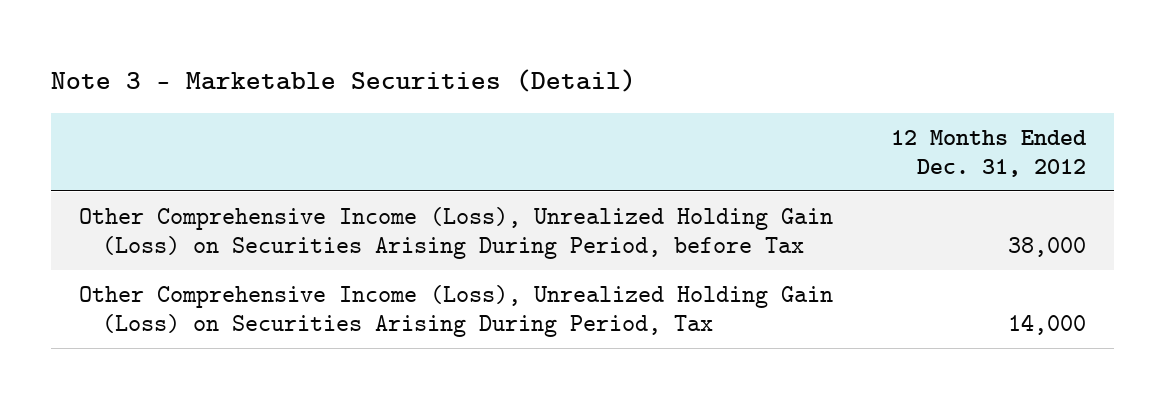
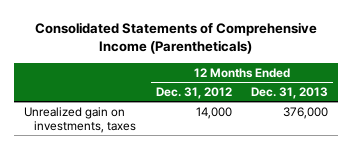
[50,68,636,92] Note 3 - Marketable Securities (Detail) -> [34,21,317,55] Consolidated Statements of Comprehensive Income (Parentheticals)
none -> [250,86,328,99] Dec. 31, 2013
[79,206,834,259] Other Comprehensive Income (Loss), Unrealized Holding Gain (Loss) on Securities Arising During Period, before Tax -> none
[79,284,834,337] Other Comprehensive Income (Loss), Unrealized Holding Gain (Loss) on Securities Arising During Period, Tax -> [23,106,137,134] Unrealized gain on investments, taxes

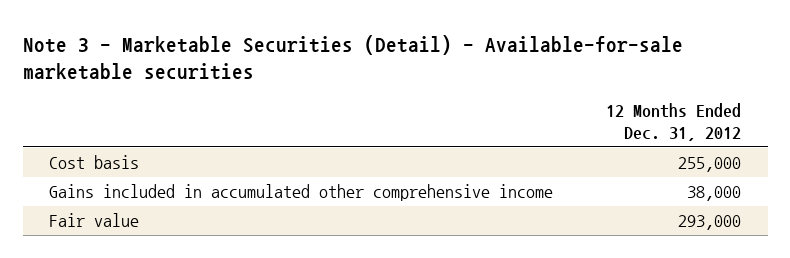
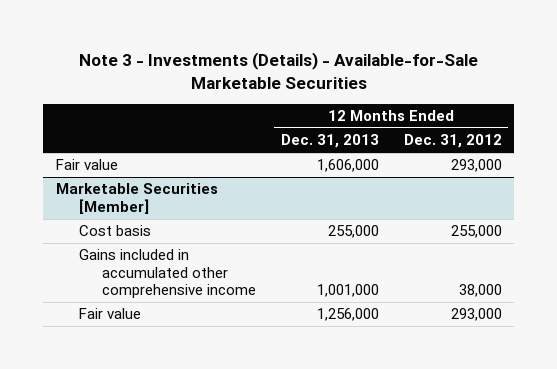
[22,34,683,81] Note 3 - Marketable Securities (Detail) - Available-for-sale marketable securities -> [78,52,478,90] Note 3 - Investments (Details) - Available-for-Sale Marketable Securities
none -> [280,134,379,149] Dec. 31, 2013
none -> [55,159,118,171] Fair value
none -> [55,183,218,214] Marketable Securities [Member]

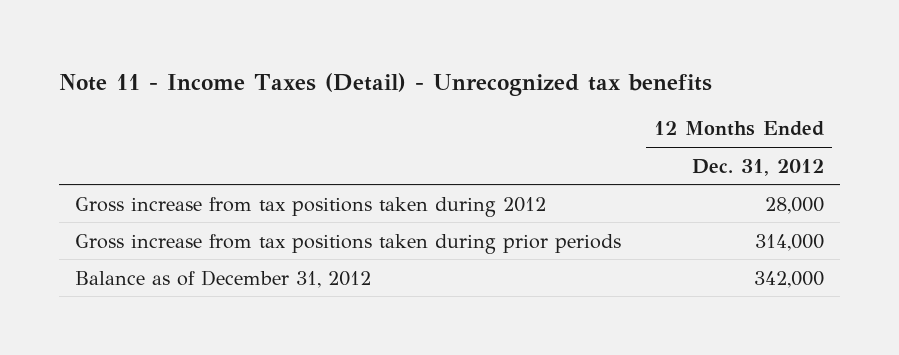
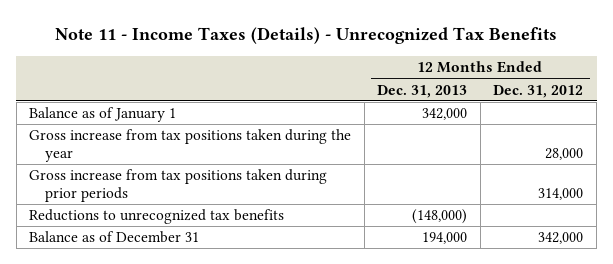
[58,72,712,96] Note 11 - Income Taxes (Detail) - Unrecognized tax benefits -> [55,27,558,45] Note 11 - Income Taxes (Details) - Unrecognized Tax Benefits
none -> [377,84,468,98] Dec. 31, 2013
none -> [29,107,177,123] Balance as of January 1
[75,196,547,217] Gross increase from tax positions taken during 2012 -> [29,129,352,163] Gross increase from tax positions taken during the year
none -> [29,209,285,225] Reductions to unrecognized tax benefits
[75,269,372,288] Balance as of December 31, 2012 -> [29,231,200,244] Balance as of December 31

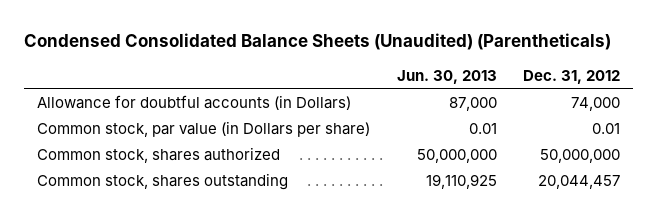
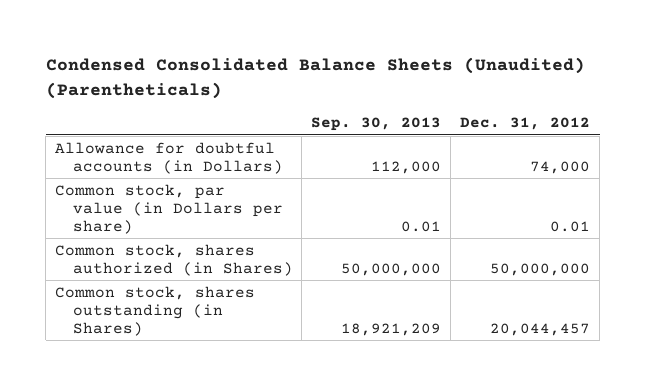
[396,69,497,84] Jun. 30, 2013 -> none
none -> [311,117,442,132] Sep. 30, 2013
[37,146,281,163] Common stock, shares authorized -> [55,243,293,276] Common stock, shares authorized (in Shares)
[37,172,289,190] Common stock, shares outstanding -> [55,285,256,337] Common stock, shares outstanding (in Shares)

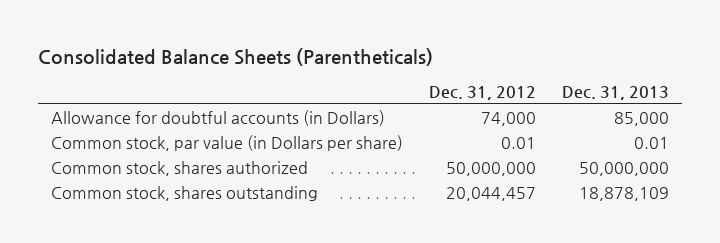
[45,57,585,99] Condensed Consolidated Balance Sheets (Unaudited) (Parentheticals) -> [38,48,434,67] Consolidated Balance Sheets (Parentheticals)
[311,117,442,132] Sep. 30, 2013 -> none
none -> [561,85,669,100] Dec. 31, 2013
[55,243,293,276] Common stock, shares authorized (in Shares) -> [51,160,309,176] Common stock, shares authorized
[55,285,256,337] Common stock, shares outstanding (in Shares) -> [51,185,319,201] Common stock, shares outstanding

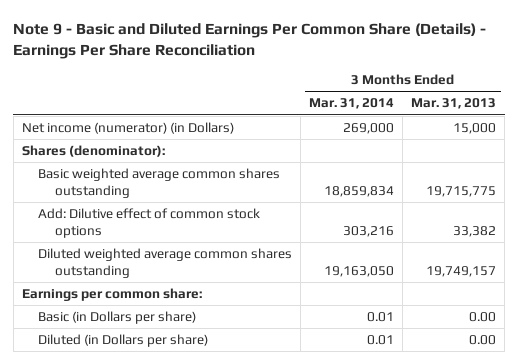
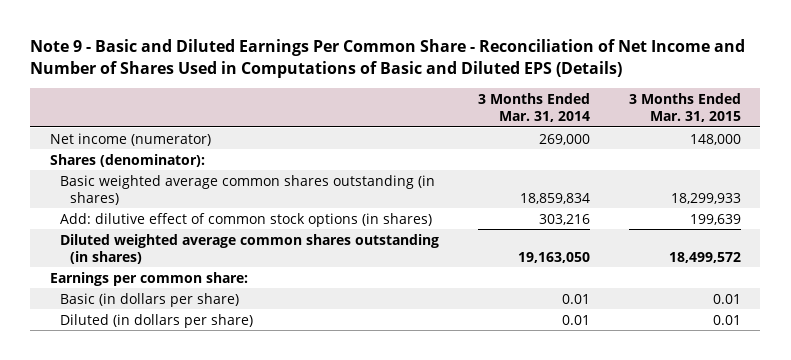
[13,23,487,59] Note 9 - Basic and Diluted Earnings Per Common Share (Details) - Earnings Per Share Reconciliation -> [30,39,746,79] Note 9 - Basic and Diluted Earnings Per Common Share - Reconciliation of Net Income and Number of Shares Used in Computations of Basic and Diluted EPS (Details)
[411,98,497,110] Mar. 31, 2013 -> none
none -> [628,93,741,123] 3 Months Ended Mar. 31, 2015
[21,121,234,134] Net income (numerator) (in Dollars) -> [49,132,211,146] Net income (numerator)
[38,167,281,198] Basic weighted average common shares outstanding -> [60,174,436,205] Basic weighted average common shares outstanding (in shares)
[38,207,261,238] Add: Dilutive effect of common stock options -> [60,212,433,227] Add: dilutive effect of common stock options (in shares)
[38,247,293,278] Diluted weighted average common shares outstanding -> [60,233,440,264] Diluted weighted average common shares outstanding (in shares)
[38,310,197,324] Basic (in Dollars per share) -> [60,292,240,307] Basic (in dollars per share)
[38,333,209,347] Diluted (in Dollars per share) -> [60,313,254,328] Diluted (in dollars per share)

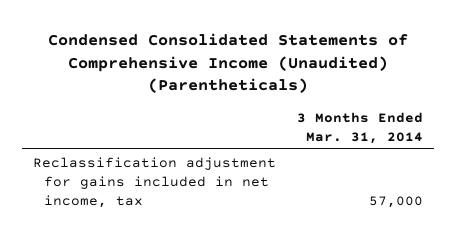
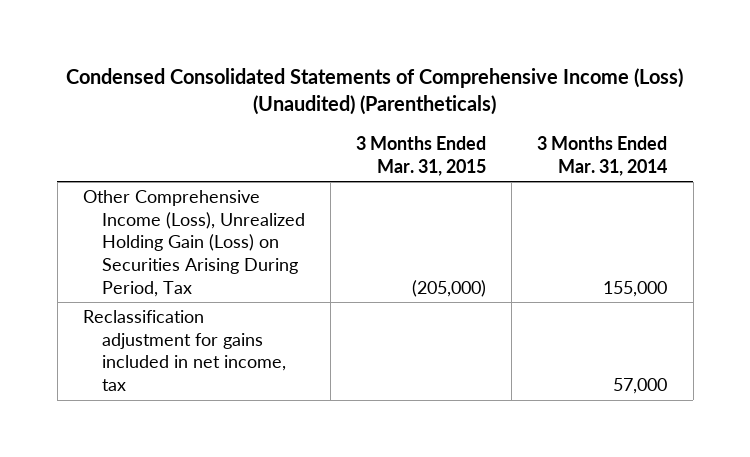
[48,32,409,94] Condensed Consolidated Statements of Comprehensive Income (Unaudited) (Parentheticals) -> [66,68,684,116] Condensed Consolidated Statements of Comprehensive Income (Loss) (Unaudited) (Parentheticals)
none -> [356,135,487,176] 3 Months Ended Mar. 31, 2015
none -> [82,190,306,297] Other Comprehensive Income (Loss), Unrealized Holding Gain (Loss) on Securities Arising During Period, Tax

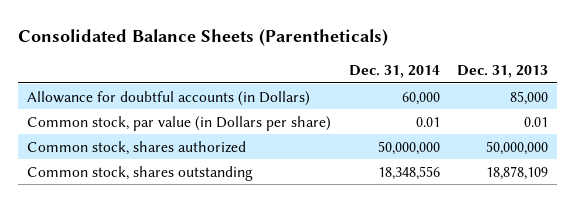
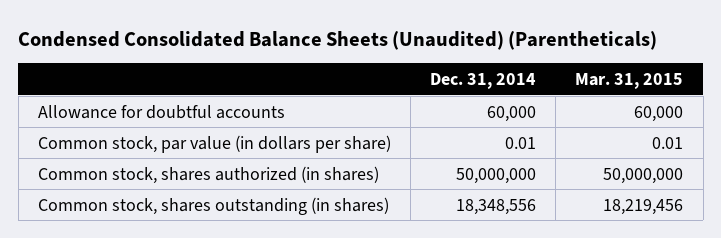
[17,28,388,46] Consolidated Balance Sheets (Parentheticals) -> [18,30,658,50] Condensed Consolidated Balance Sheets (Unaudited) (Parentheticals)
[457,64,549,78] Dec. 31, 2013 -> none
none -> [575,73,684,90] Mar. 31, 2015
[26,90,310,106] Allowance for doubtful accounts (in Dollars) -> [37,104,285,119] Allowance for doubtful accounts
[26,115,331,131] Common stock, par value (in Dollars per share) -> [37,134,391,153] Common stock, par value (in dollars per share)
[26,140,246,155] Common stock, shares authorized -> [37,165,379,184] Common stock, shares authorized (in shares)
[26,165,253,181] Common stock, shares outstanding -> [37,196,389,215] Common stock, shares outstanding (in shares)

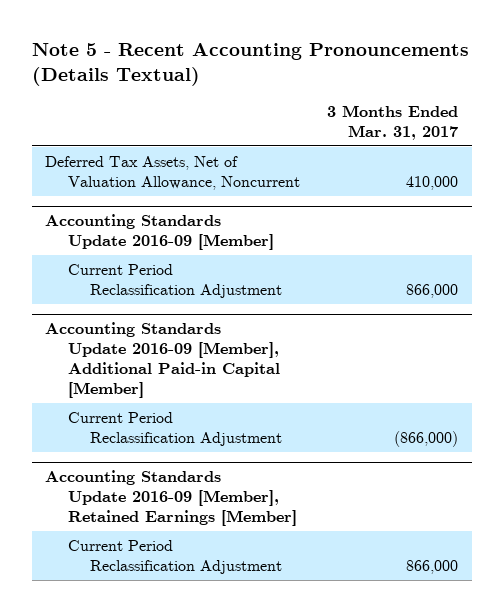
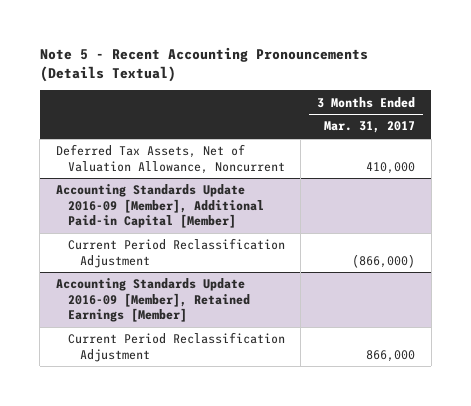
[45,213,274,250] Accounting Standards Update 2016-09 [Member] -> none
[67,263,283,298] Current Period Reclassification Adjustment -> none

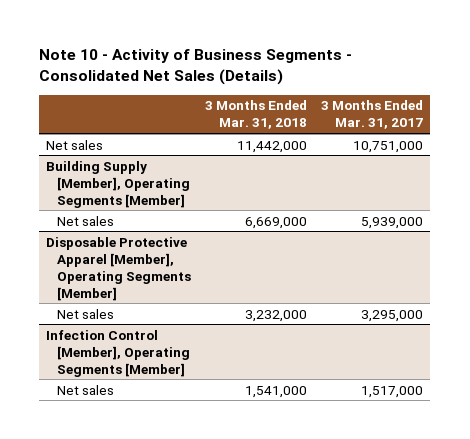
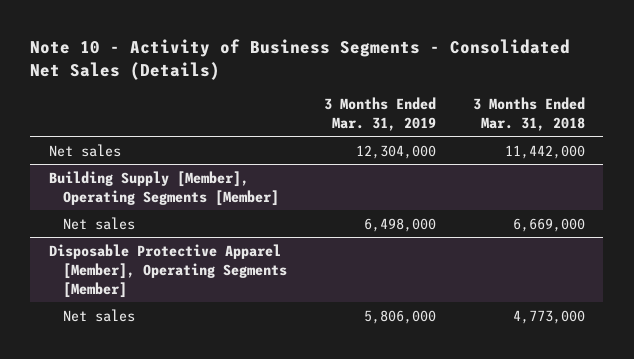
[321,100,424,130] 3 Months Ended Mar. 31, 2017 -> none
none -> [324,97,437,131] 3 Months Ended Mar. 31, 2019
[46,329,191,377] Infection Control [Member], Operating Segments [Member] -> none
[57,384,115,395] Net sales -> none
[245,309,308,322] 3,232,000 -> [512,309,585,324] 4,773,000

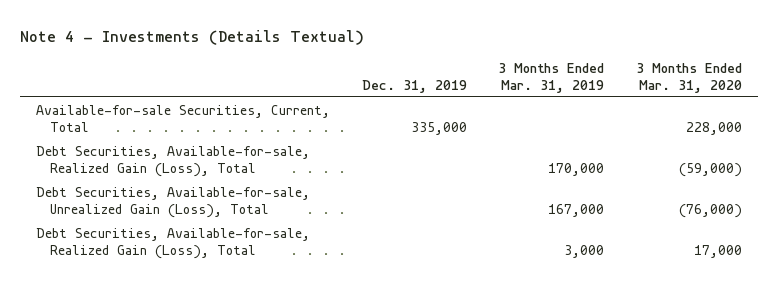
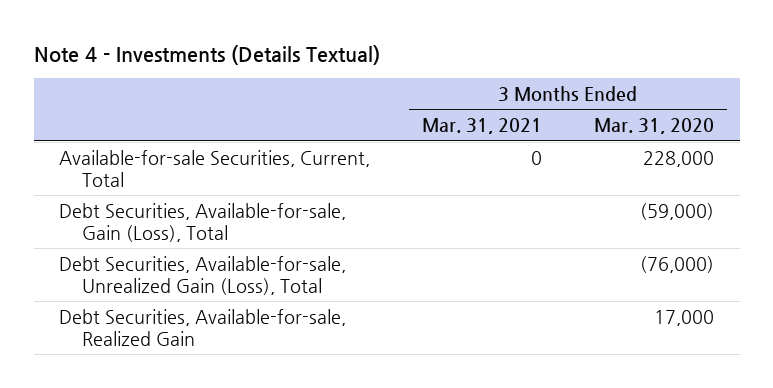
[361,79,467,93] Dec. 31, 2019 -> none
[498,62,605,93] 3 Months Ended Mar. 31, 2019 -> none
none -> [422,117,543,134] Mar. 31, 2021
[35,145,310,177] Debt Securities, Available-for-sale, Realized Gain (Loss), Total -> [59,202,347,242] Debt Securities, Available-for-sale, Gain (Loss), Total
[35,227,310,259] Debt Securities, Available-for-sale, Realized Gain (Loss), Total -> [59,308,347,346] Debt Securities, Available-for-sale, Realized Gain

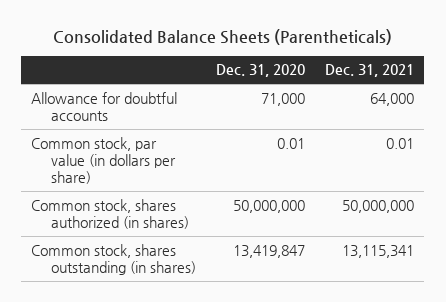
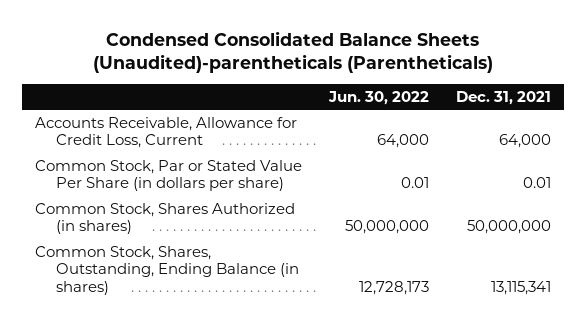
[52,29,392,46] Consolidated Balance Sheets (Parentheticals) -> [93,30,494,74] Condensed Consolidated Balance Sheets (Unaudited)-parentheticals (Parentheticals)
[216,64,306,78] Dec. 31, 2020 -> none
none -> [328,91,430,106] Jun. 30, 2022
[31,91,178,121] Allowance for doubtful accounts -> [35,116,298,149] Accounts Receivable, Allowance for Credit Loss, Current
[31,136,177,185] Common stock, par value (in dollars per share) -> [35,159,303,192] Common Stock, Par or Stated Value Per Share (in dollars per share)
[31,198,190,229] Common stock, shares authorized (in shares) -> [35,202,296,235] Common Stock, Shares Authorized (in shares)
[31,243,197,275] Common stock, shares outstanding (in shares) -> [35,245,299,296] Common Stock, Shares, Outstanding, Ending Balance (in shares)

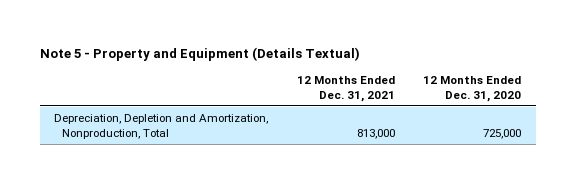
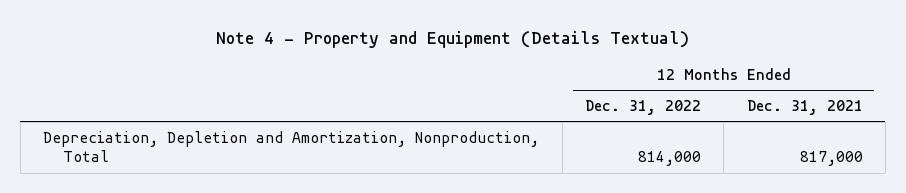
[39,46,360,61] Note 5 - Property and Equipment (Details Textual) -> [215,31,689,49] Note 4 - Property and Equipment (Details Textual)
[423,76,522,102] 12 Months Ended Dec. 31, 2020 -> none
none -> [584,100,701,116] Dec. 31, 2022
[356,128,395,139] 813,000 -> [799,151,863,167] 817,000

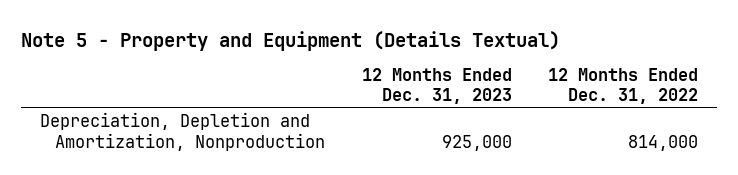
[215,31,689,49] Note 4 - Property and Equipment (Details Textual) -> [21,30,561,51] Note 5 - Property and Equipment (Details Textual)
[746,100,863,116] Dec. 31, 2021 -> none
none -> [361,68,512,105] 12 Months Ended Dec. 31, 2023
[43,130,540,163] Depreciation, Depletion and Amortization, Nonproduction, Total -> [39,112,325,151] Depreciation, Depletion and Amortization, Nonproduction

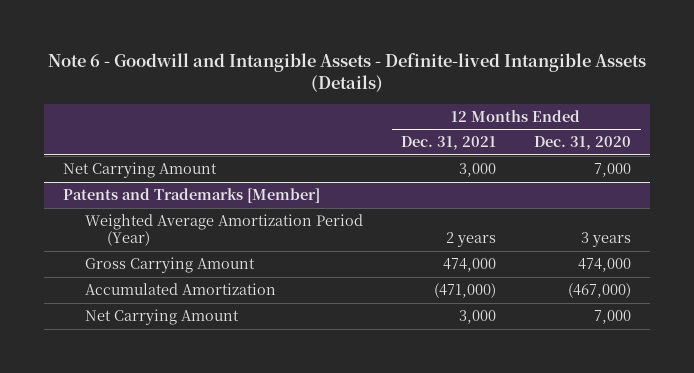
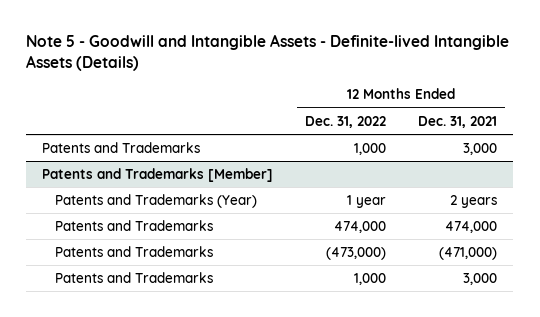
[48,52,647,93] Note 6 - Goodwill and Intangible Assets - Definite-lived Intangible Assets (Details) -> [26,34,510,71] Note 5 - Goodwill and Intangible Assets - Definite-lived Intangible Assets (Details)
[534,136,632,151] Dec. 31, 2020 -> none
none -> [305,115,387,128] Dec. 31, 2022
[63,162,218,179] Net Carrying Amount -> [42,141,201,153] Patents and Trademarks
[85,214,364,247] Weighted Average Amortization Period (Year) -> [55,193,258,208] Patents and Trademarks (Year)
[85,257,256,274] Gross Carrying Amount -> [55,219,214,231] Patents and Trademarks
[85,283,277,296] Accumulated Amortization -> [55,245,214,257] Patents and Trademarks
[85,309,240,326] Net Carrying Amount -> [55,271,214,283] Patents and Trademarks

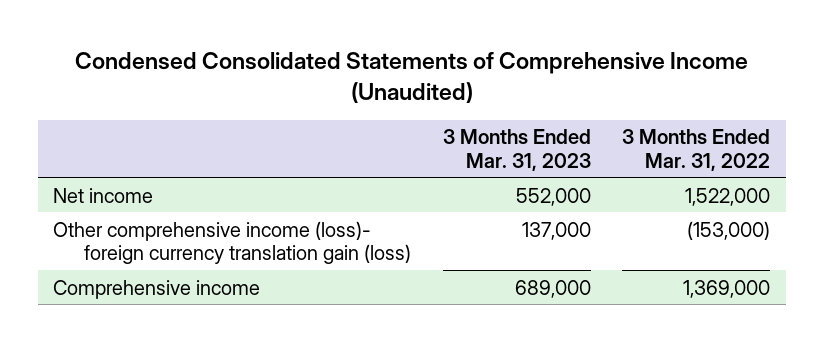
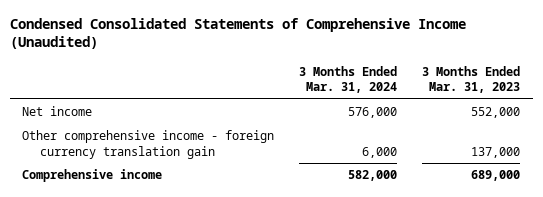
[622,129,771,171] 3 Months Ended Mar. 31, 2022 -> none
none -> [299,65,398,94] 3 Months Ended Mar. 31, 2024
[53,220,412,264] Other comprehensive income (loss)- foreign currency translation gain (loss) -> [22,130,275,159] Other comprehensive income - foreign currency translation gain

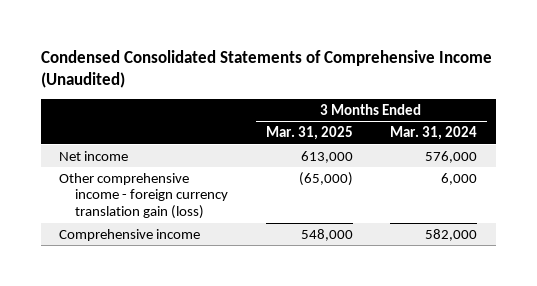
[422,65,521,94] 3 Months Ended Mar. 31, 2023 -> none
none -> [265,126,353,141] Mar. 31, 2025
[22,130,275,159] Other comprehensive income - foreign currency translation gain -> [59,172,228,220] Other comprehensive income - foreign currency translation gain (loss)

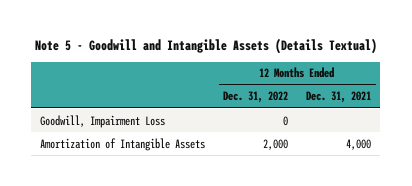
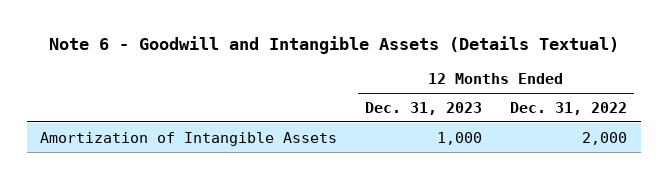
[34,37,377,54] Note 5 - Goodwill and Intangible Assets (Details Textual) -> [48,35,619,54] Note 6 - Goodwill and Intangible Assets (Details Textual)
[306,91,372,104] Dec. 31, 2021 -> none
none -> [365,101,483,115] Dec. 31, 2023
[40,114,166,128] Goodwill, Impairment Loss -> none

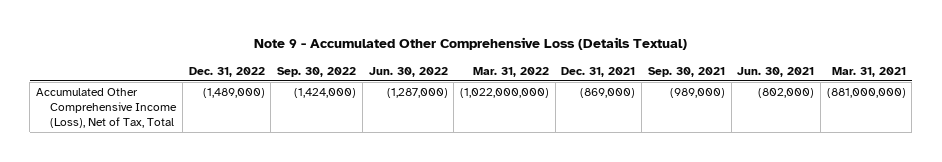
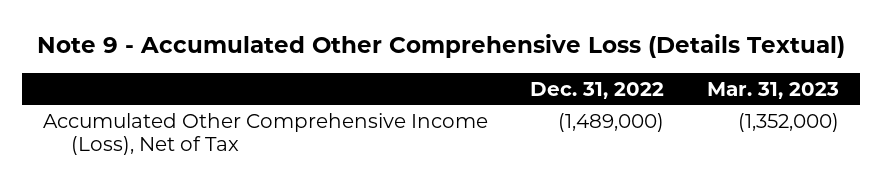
[277,66,357,77] Sep. 30, 2022 -> none
[368,66,448,77] Jun. 30, 2022 -> none
[473,66,550,77] Mar. 31, 2022 -> none
[561,66,636,77] Dec. 31, 2021 -> none
[647,66,725,77] Sep. 30, 2021 -> none
[737,66,815,77] Jun. 30, 2021 -> none
[831,66,906,77] Mar. 31, 2021 -> none
none -> [706,81,839,99] Mar. 31, 2023
[36,88,178,128] Accumulated Other Comprehensive Income (Loss), Net of Tax, Total -> [42,112,488,156] Accumulated Other Comprehensive Income (Loss), Net of Tax

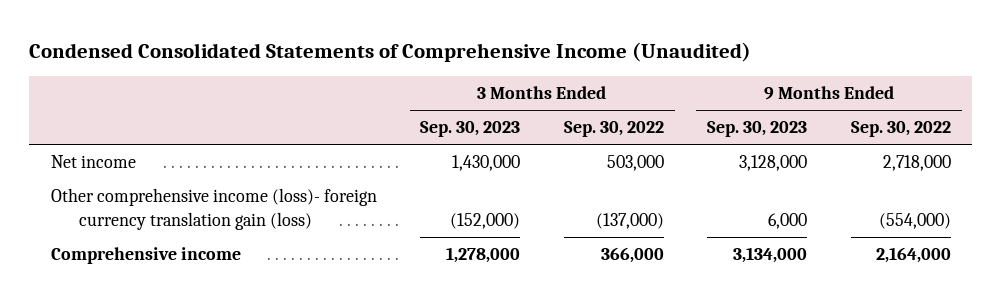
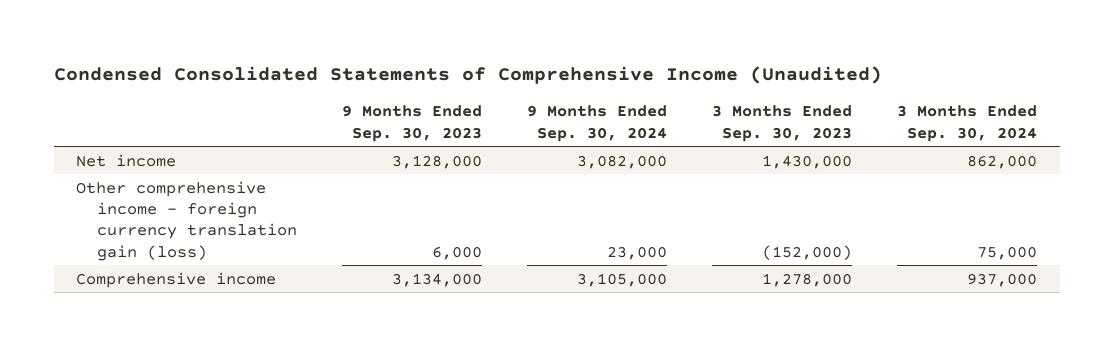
[563,121,664,138] Sep. 30, 2022 -> none
[850,121,951,138] Sep. 30, 2022 -> none
none -> [526,105,667,142] 9 Months Ended Sep. 30, 2024
none -> [897,105,1038,142] 3 Months Ended Sep. 30, 2024
[51,188,378,230] Other comprehensive income (loss)- foreign currency translation gain (loss) -> [76,180,297,261] Other comprehensive income - foreign currency translation gain (loss)

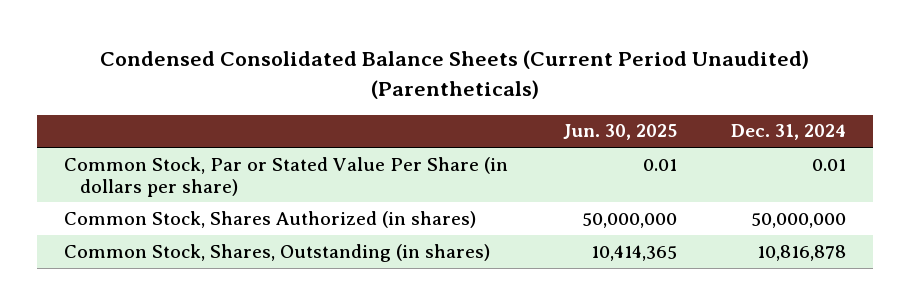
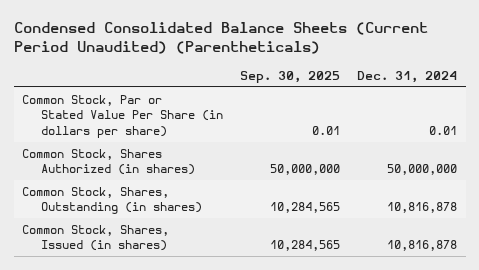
[562,124,677,141] Jun. 30, 2025 -> none
none -> [239,70,340,83] Sep. 30, 2025
none -> [22,225,170,252] Common Stock, Shares, Issued (in shares)

